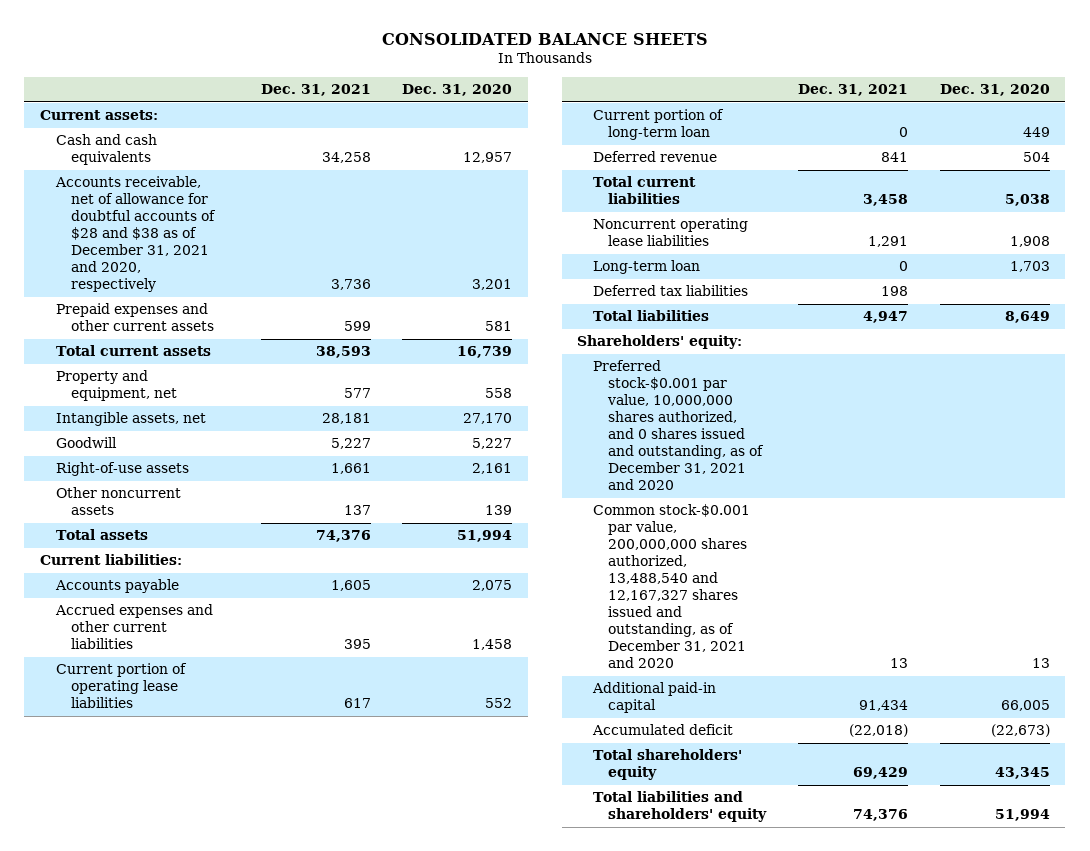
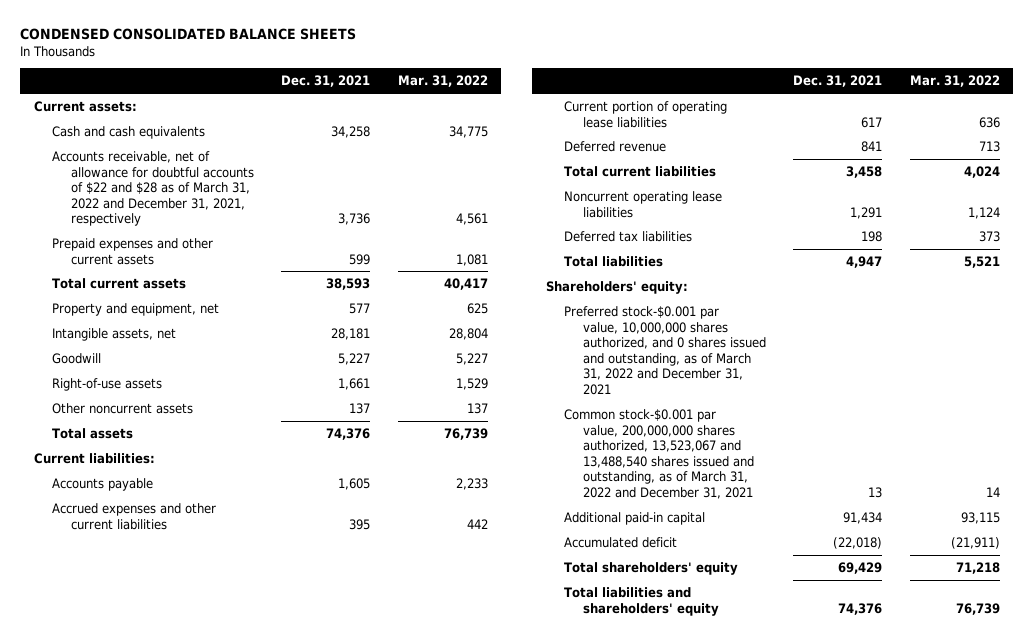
[381,33,708,46] CONSOLIDATED BALANCE SHEETS -> [20,28,357,41] CONDENSED CONSOLIDATED BALANCE SHEETS
[402,84,513,97] Dec. 31, 2020 -> none
none -> [397,75,488,88] Mar. 31, 2022
[54,176,217,293] Accounts receivable, net of allowance for doubtful accounts of $28 and $38 as of December 31, 2021 and 2020, respectively -> [52,150,254,227] Accounts receivable, net of allowance for doubtful accounts of $22 and $28 as of March 31, 2022 and December 31, 2021, respectively
[592,109,724,141] Current portion of long-term loan -> none
[592,260,700,275] Long-term loan -> none
[592,360,765,491] Preferred stock-$0.001 par value, 10,000,000 shares authorized, and 0 shares issued and outstanding, as of December 31, 2021 and 2020 -> [564,305,766,396] Preferred stock-$0.001 par value, 10,000,000 shares authorized, and 0 shares issued and outstanding, as of March 31, 2022 and December 31, 2021
[592,504,750,669] Common stock-$0.001 par value, 200,000,000 shares authorized, 13,488,540 and 12,167,327 shares issued and outstanding, as of December 31, 2021 and 2020 -> [564,408,754,500] Common stock-$0.001 par value, 200,000,000 shares authorized, 13,523,067 and 13,488,540 shares issued and outstanding, as of March 31, 2022 and December 31, 2021

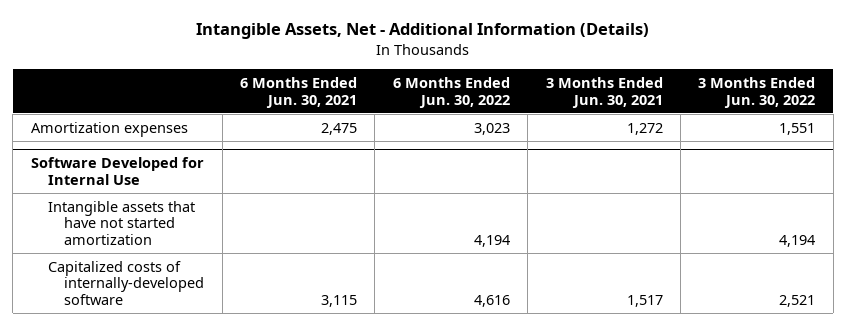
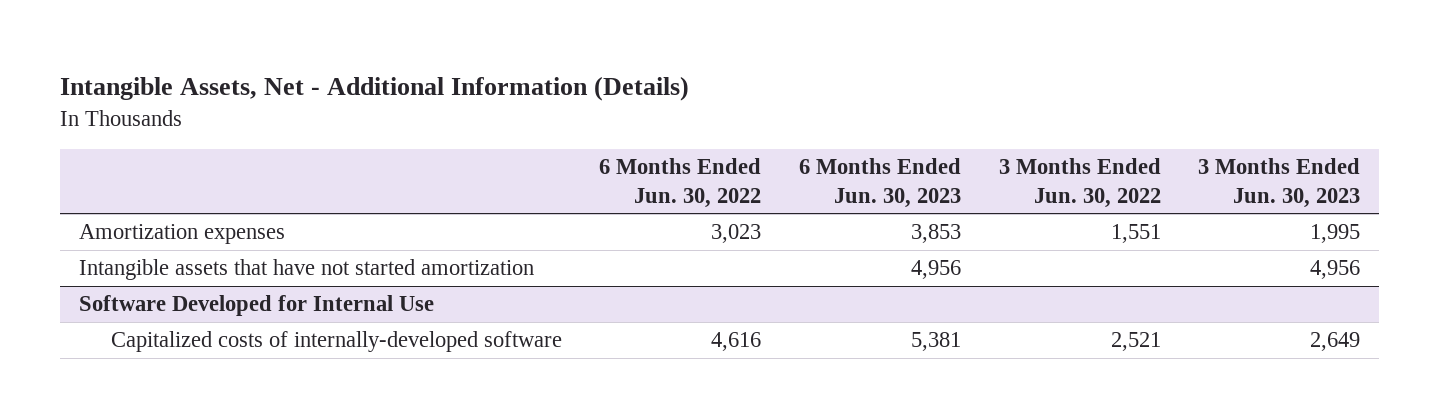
[240,76,358,108] 6 Months Ended Jun. 30, 2021 -> none
[545,76,663,108] 3 Months Ended Jun. 30, 2021 -> none
none -> [799,157,962,208] 6 Months Ended Jun. 30, 2023
none -> [1198,157,1361,208] 3 Months Ended Jun. 30, 2023
none -> [79,259,535,281] Intangible assets that have not started amortization
[47,200,195,246] Intangible assets that have not started amortization -> none

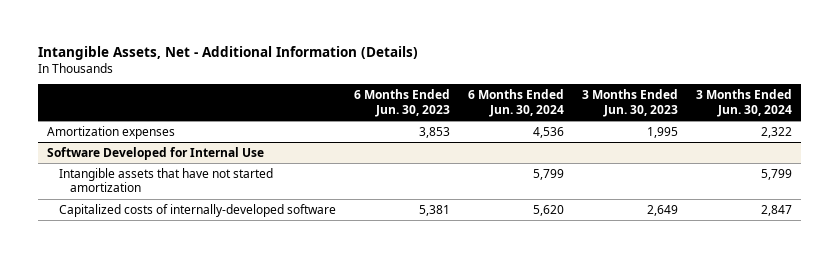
[599,157,762,208] 6 Months Ended Jun. 30, 2022 -> none
[998,157,1161,208] 3 Months Ended Jun. 30, 2022 -> none
none -> [467,89,564,117] 6 Months Ended Jun. 30, 2024
none -> [696,89,793,117] 3 Months Ended Jun. 30, 2024
[79,259,535,281] Intangible assets that have not started amortization -> none
none -> [58,167,273,193] Intangible assets that have not started amortization

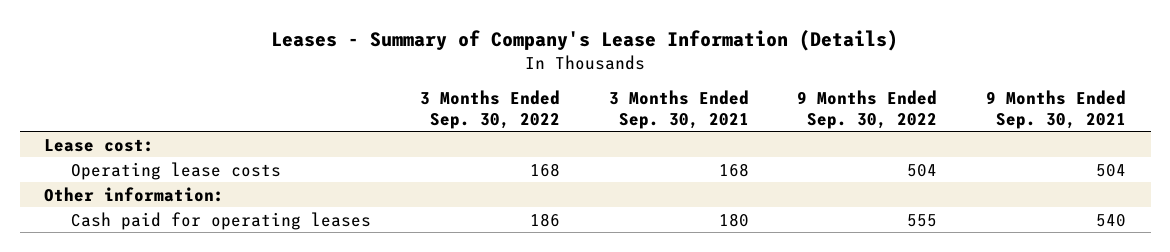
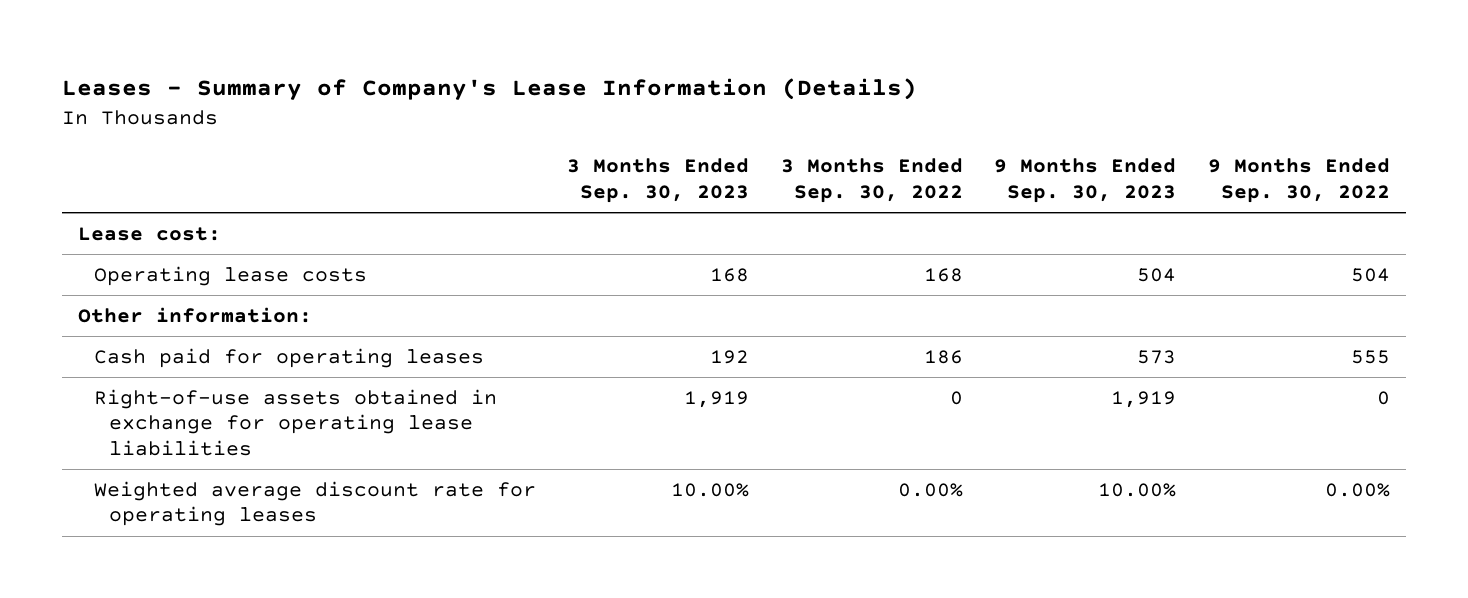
[608,90,749,129] 3 Months Ended Sep. 30, 2021 -> none
[986,90,1127,129] 9 Months Ended Sep. 30, 2021 -> none
none -> [567,158,750,203] 3 Months Ended Sep. 30, 2023
none -> [994,158,1177,203] 9 Months Ended Sep. 30, 2023
none -> [93,388,497,456] Right-of-use assets obtained in exchange for operating lease liabilities
none -> [93,480,536,527] Weighted average discount rate for operating leases

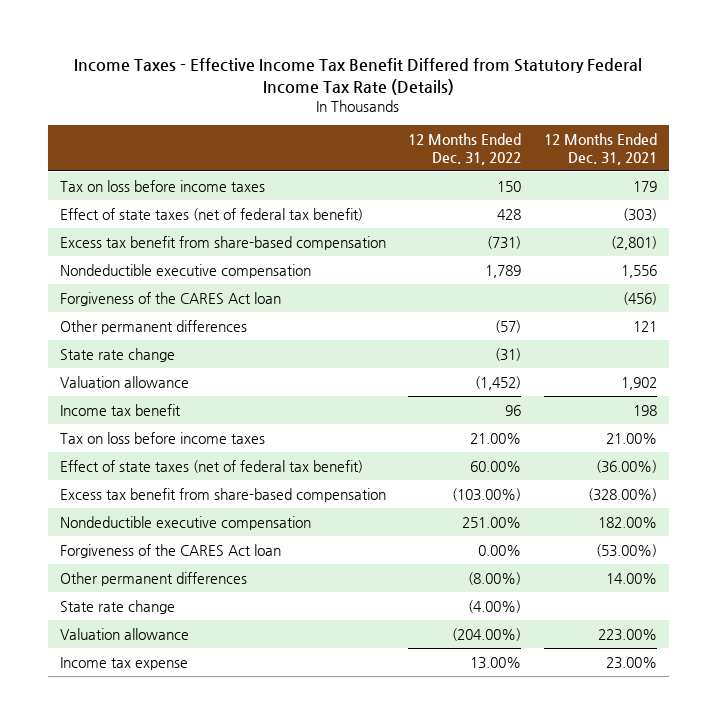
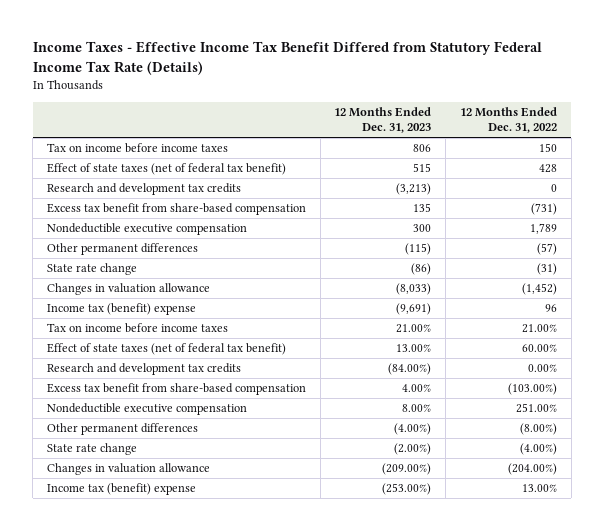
[544,132,658,165] 12 Months Ended Dec. 31, 2021 -> none
none -> [334,106,432,134] 12 Months Ended Dec. 31, 2023
[59,179,265,192] Tax on loss before income taxes -> [46,143,228,154] Tax on income before income taxes
none -> [46,183,241,196] Research and development tax credits
[59,291,281,306] Forgiveness of the CARES Act loan -> none
[59,375,189,388] Valuation allowance -> [46,283,210,296] Changes in valuation allowance
[59,403,181,416] Income tax benefit -> [46,303,196,316] Income tax (benefit) expense
[59,431,265,444] Tax on loss before income taxes -> [46,323,228,334] Tax on income before income taxes
none -> [46,363,241,376] Research and development tax credits
[59,543,281,558] Forgiveness of the CARES Act loan -> none
[59,627,189,640] Valuation allowance -> [46,463,210,476] Changes in valuation allowance
[59,656,188,670] Income tax expense -> [46,483,196,496] Income tax (benefit) expense

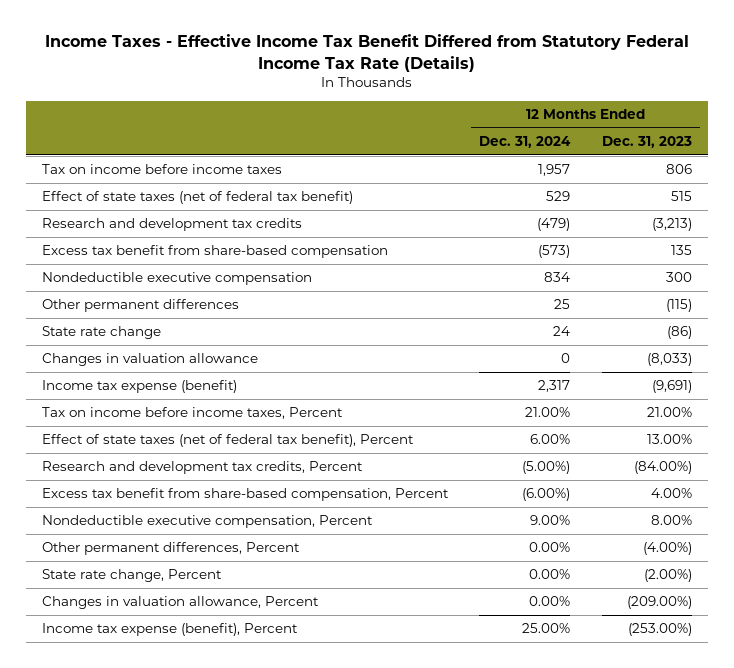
[459,106,557,134] 12 Months Ended Dec. 31, 2022 -> none
none -> [479,136,572,149] Dec. 31, 2024
[46,303,196,316] Income tax (benefit) expense -> [41,380,237,394] Income tax expense (benefit)
[46,323,228,334] Tax on income before income taxes -> [41,407,343,420] Tax on income before income taxes, Percent
[46,343,286,356] Effect of state taxes (net of federal tax benefit) -> [41,434,414,448] Effect of state taxes (net of federal tax benefit), Percent
[46,363,241,376] Research and development tax credits -> [41,461,363,475] Research and development tax credits, Percent
[46,383,306,396] Excess tax benefit from share-based compensation -> [41,488,449,502] Excess tax benefit from share-based compensation, Percent
[46,403,247,416] Nondeductible executive compensation -> [41,515,373,529] Nondeductible executive compensation, Percent
[46,423,198,436] Other permanent differences -> [41,542,300,556] Other permanent differences, Percent
[46,443,137,456] State rate change -> [41,569,222,583] State rate change, Percent
[46,463,210,476] Changes in valuation allowance -> [41,596,319,610] Changes in valuation allowance, Percent
[46,483,196,496] Income tax (benefit) expense -> [41,623,298,637] Income tax expense (benefit), Percent

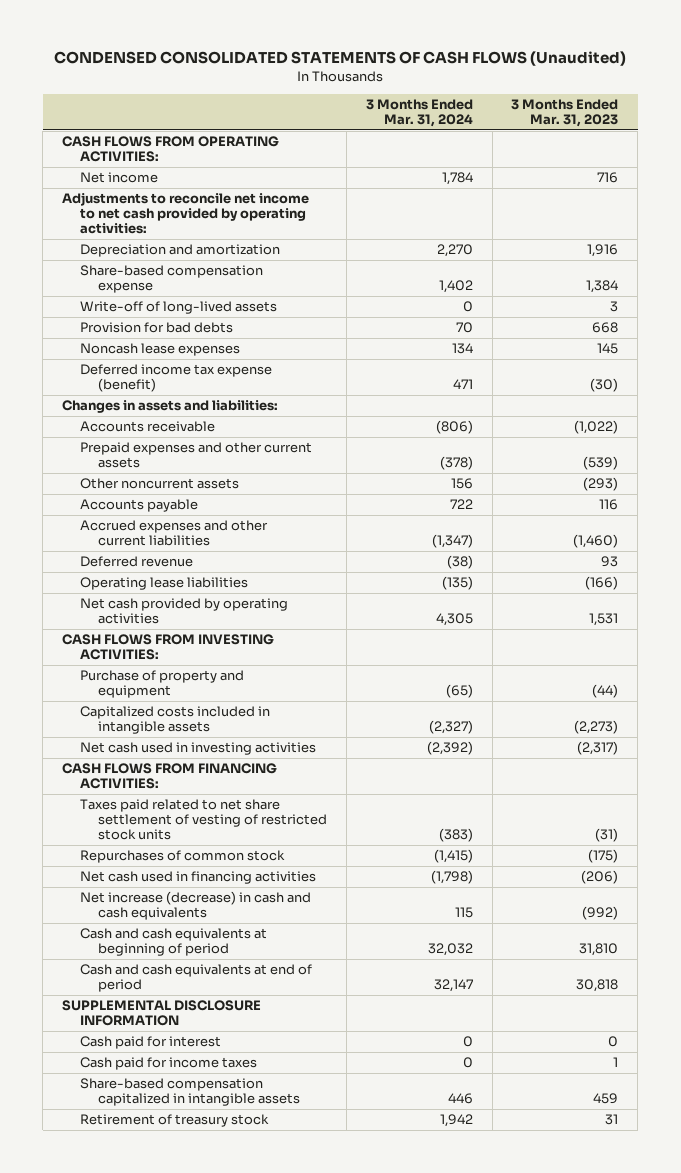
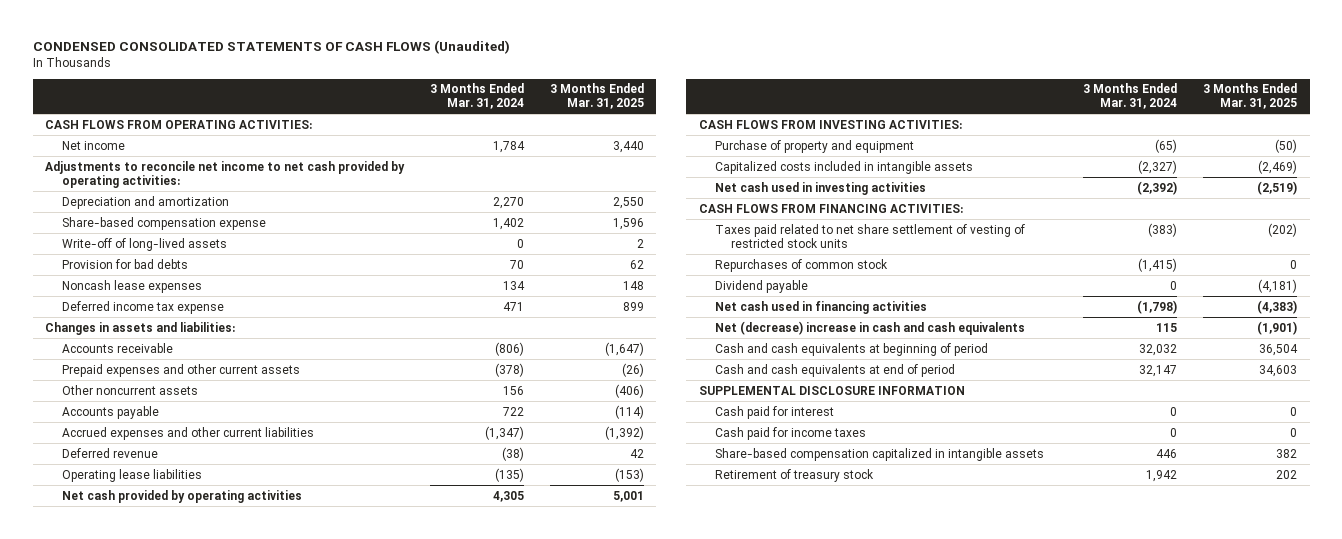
[511,98,619,127] 3 Months Ended Mar. 31, 2023 -> none
none -> [549,83,644,110] 3 Months Ended Mar. 31, 2025
[80,364,273,393] Deferred income tax expense (benefit) -> [61,300,224,314] Deferred income tax expense
none -> [714,279,808,293] Dividend payable
[80,891,312,921] Net increase (decrease) in cash and cash equivalents -> [714,320,1025,335] Net (decrease) increase in cash and cash equivalents

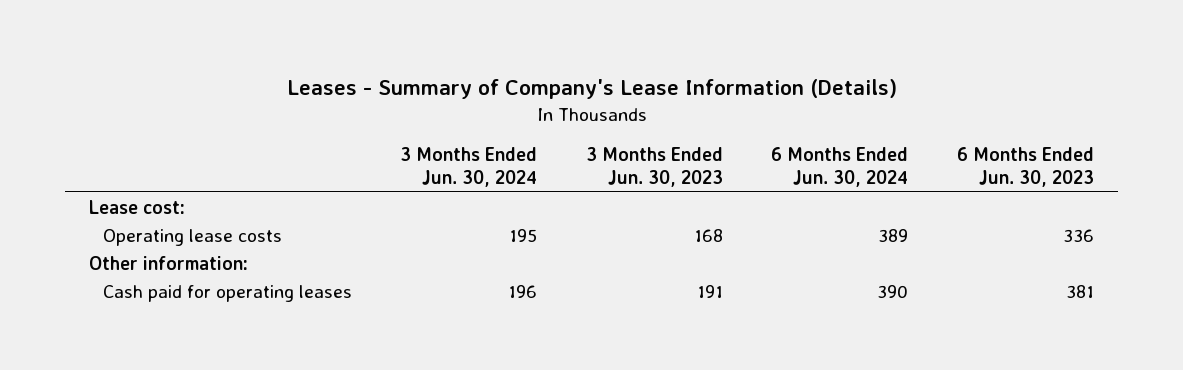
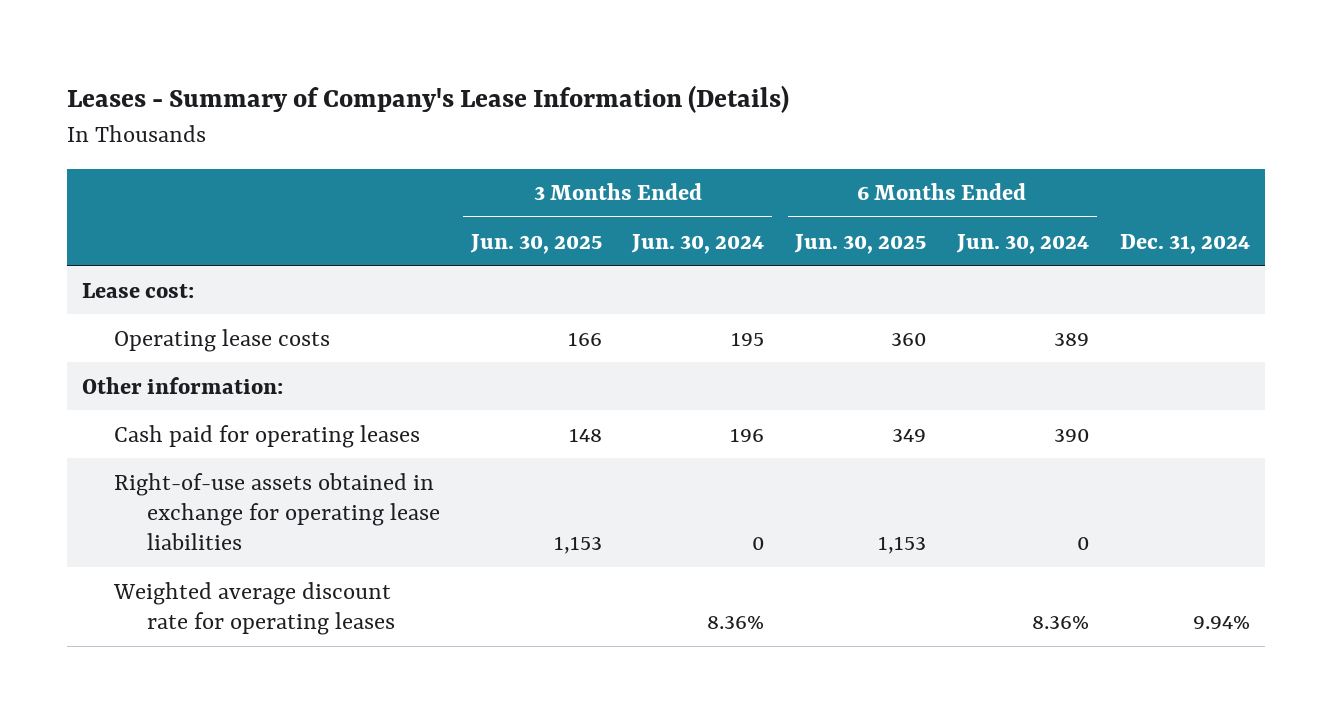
[585,146,723,188] 3 Months Ended Jun. 30, 2023 -> none
[956,146,1094,188] 6 Months Ended Jun. 30, 2023 -> none
none -> [469,233,602,254] Jun. 30, 2025
none -> [794,233,927,254] Jun. 30, 2025
none -> [1119,233,1250,254] Dec. 31, 2024
none -> [114,472,440,551] Right-of-use assets obtained in exchange for operating lease liabilities
none -> [113,581,395,635] Weighted average discount rate for operating leases

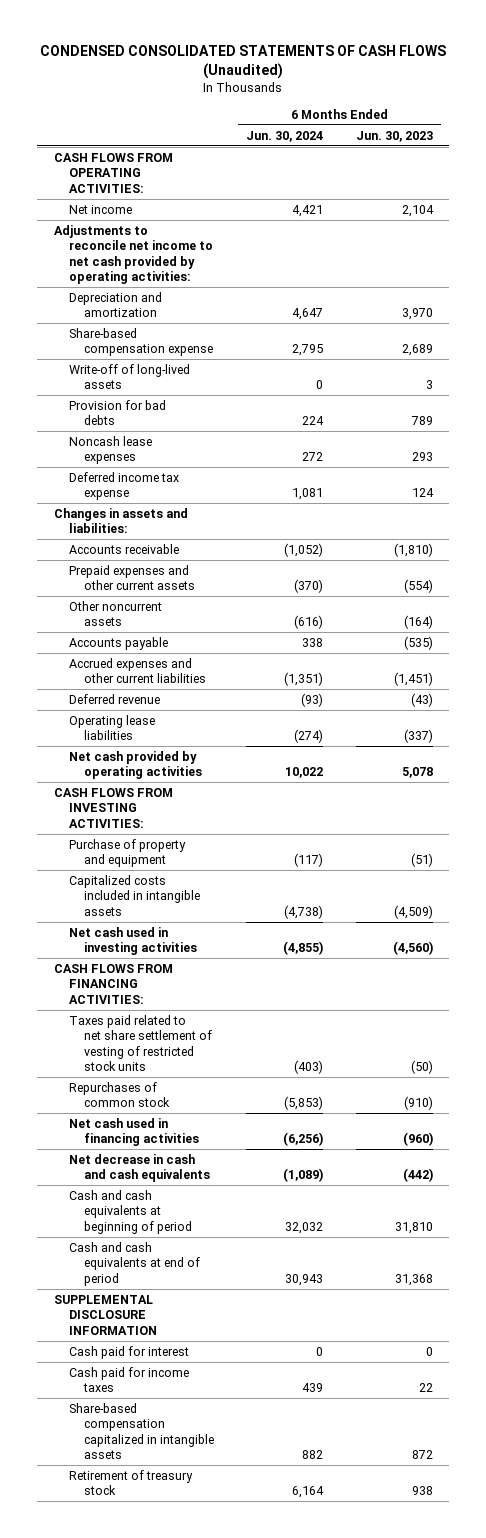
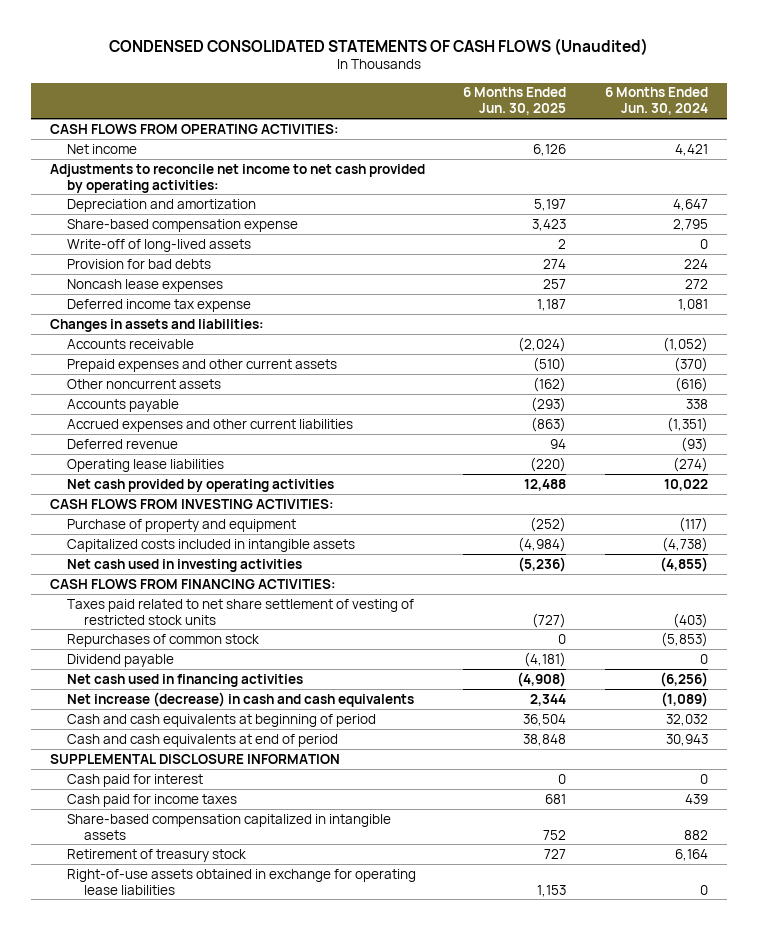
[355,130,433,142] Jun. 30, 2023 -> none
none -> [463,87,567,116] 6 Months Ended Jun. 30, 2025
none -> [66,653,174,667] Dividend payable
[68,1153,210,1183] Net decrease in cash and cash equivalents -> [66,691,414,707] Net increase (decrease) in cash and cash equivalents
none -> [66,868,416,895] Right-of-use assets obtained in exchange for operating lease liabilities

